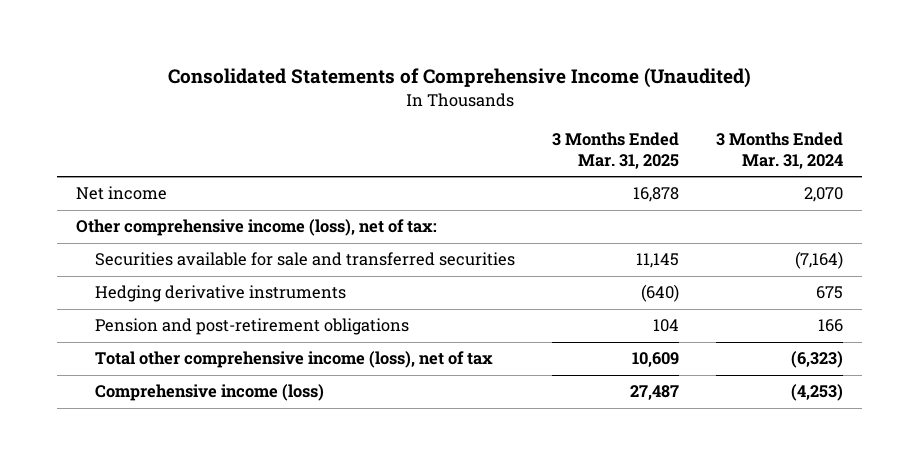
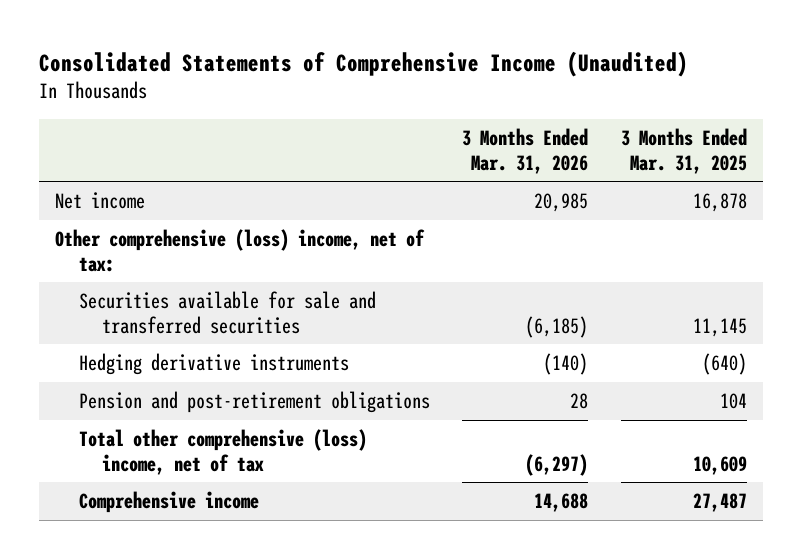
[716,131,844,170] 3 Months Ended Mar. 31, 2024 -> none
none -> [462,127,589,174] 3 Months Ended Mar. 31, 2026
[76,219,438,237] Other comprehensive income (loss), net of tax: -> [55,228,426,272] Other comprehensive (loss) income, net of tax:
[94,351,493,369] Total other comprehensive income (loss), net of tax -> [78,428,367,475] Total other comprehensive (loss) income, net of tax
[94,384,324,402] Comprehensive income (loss) -> [78,490,259,513] Comprehensive income

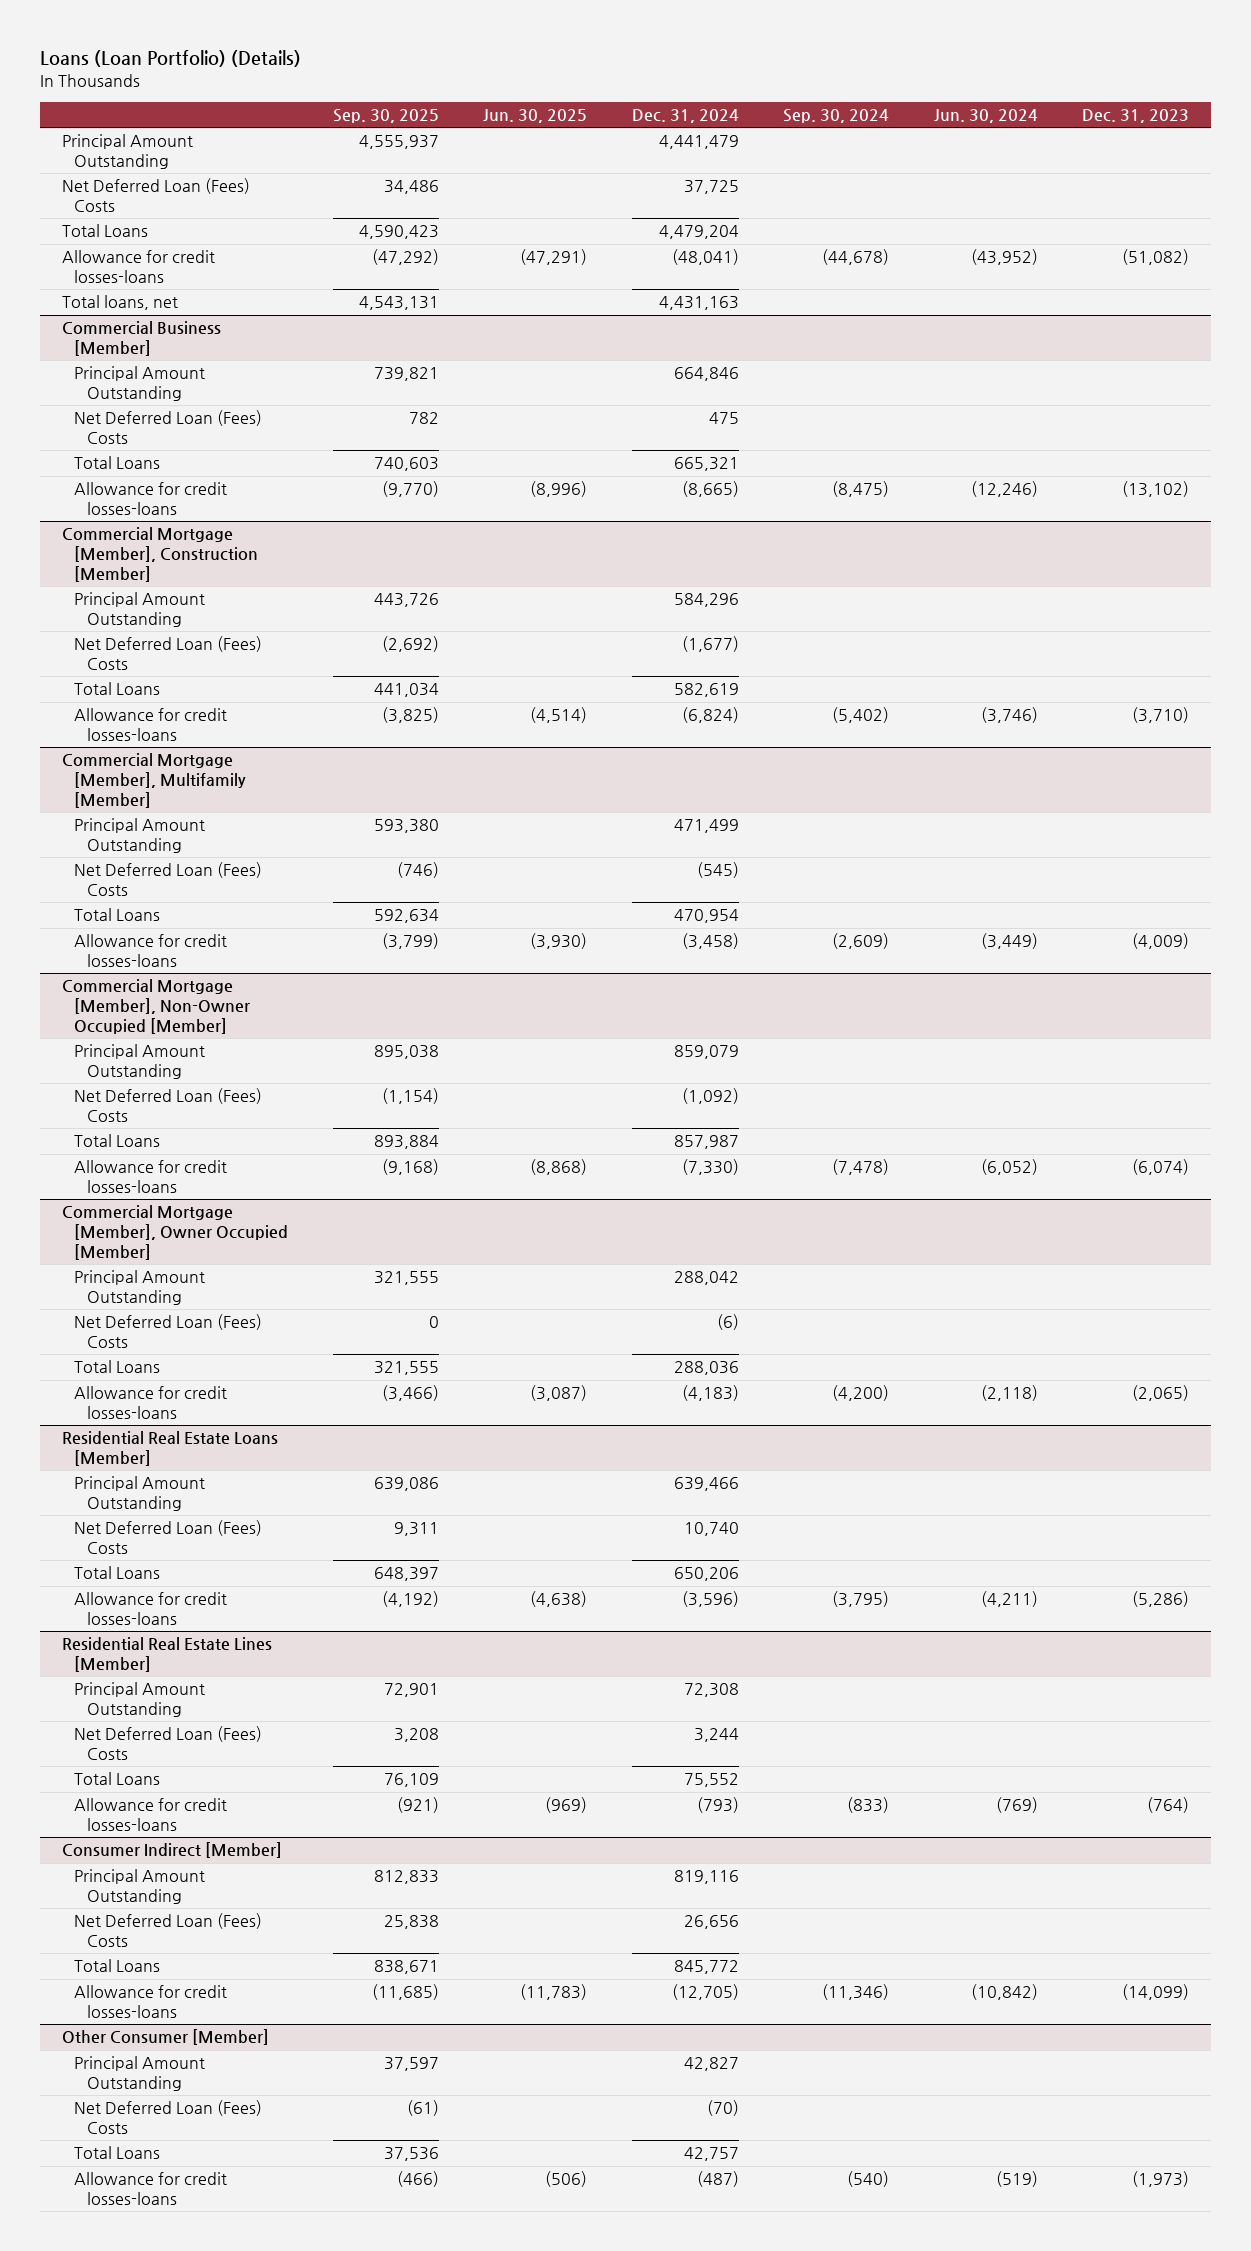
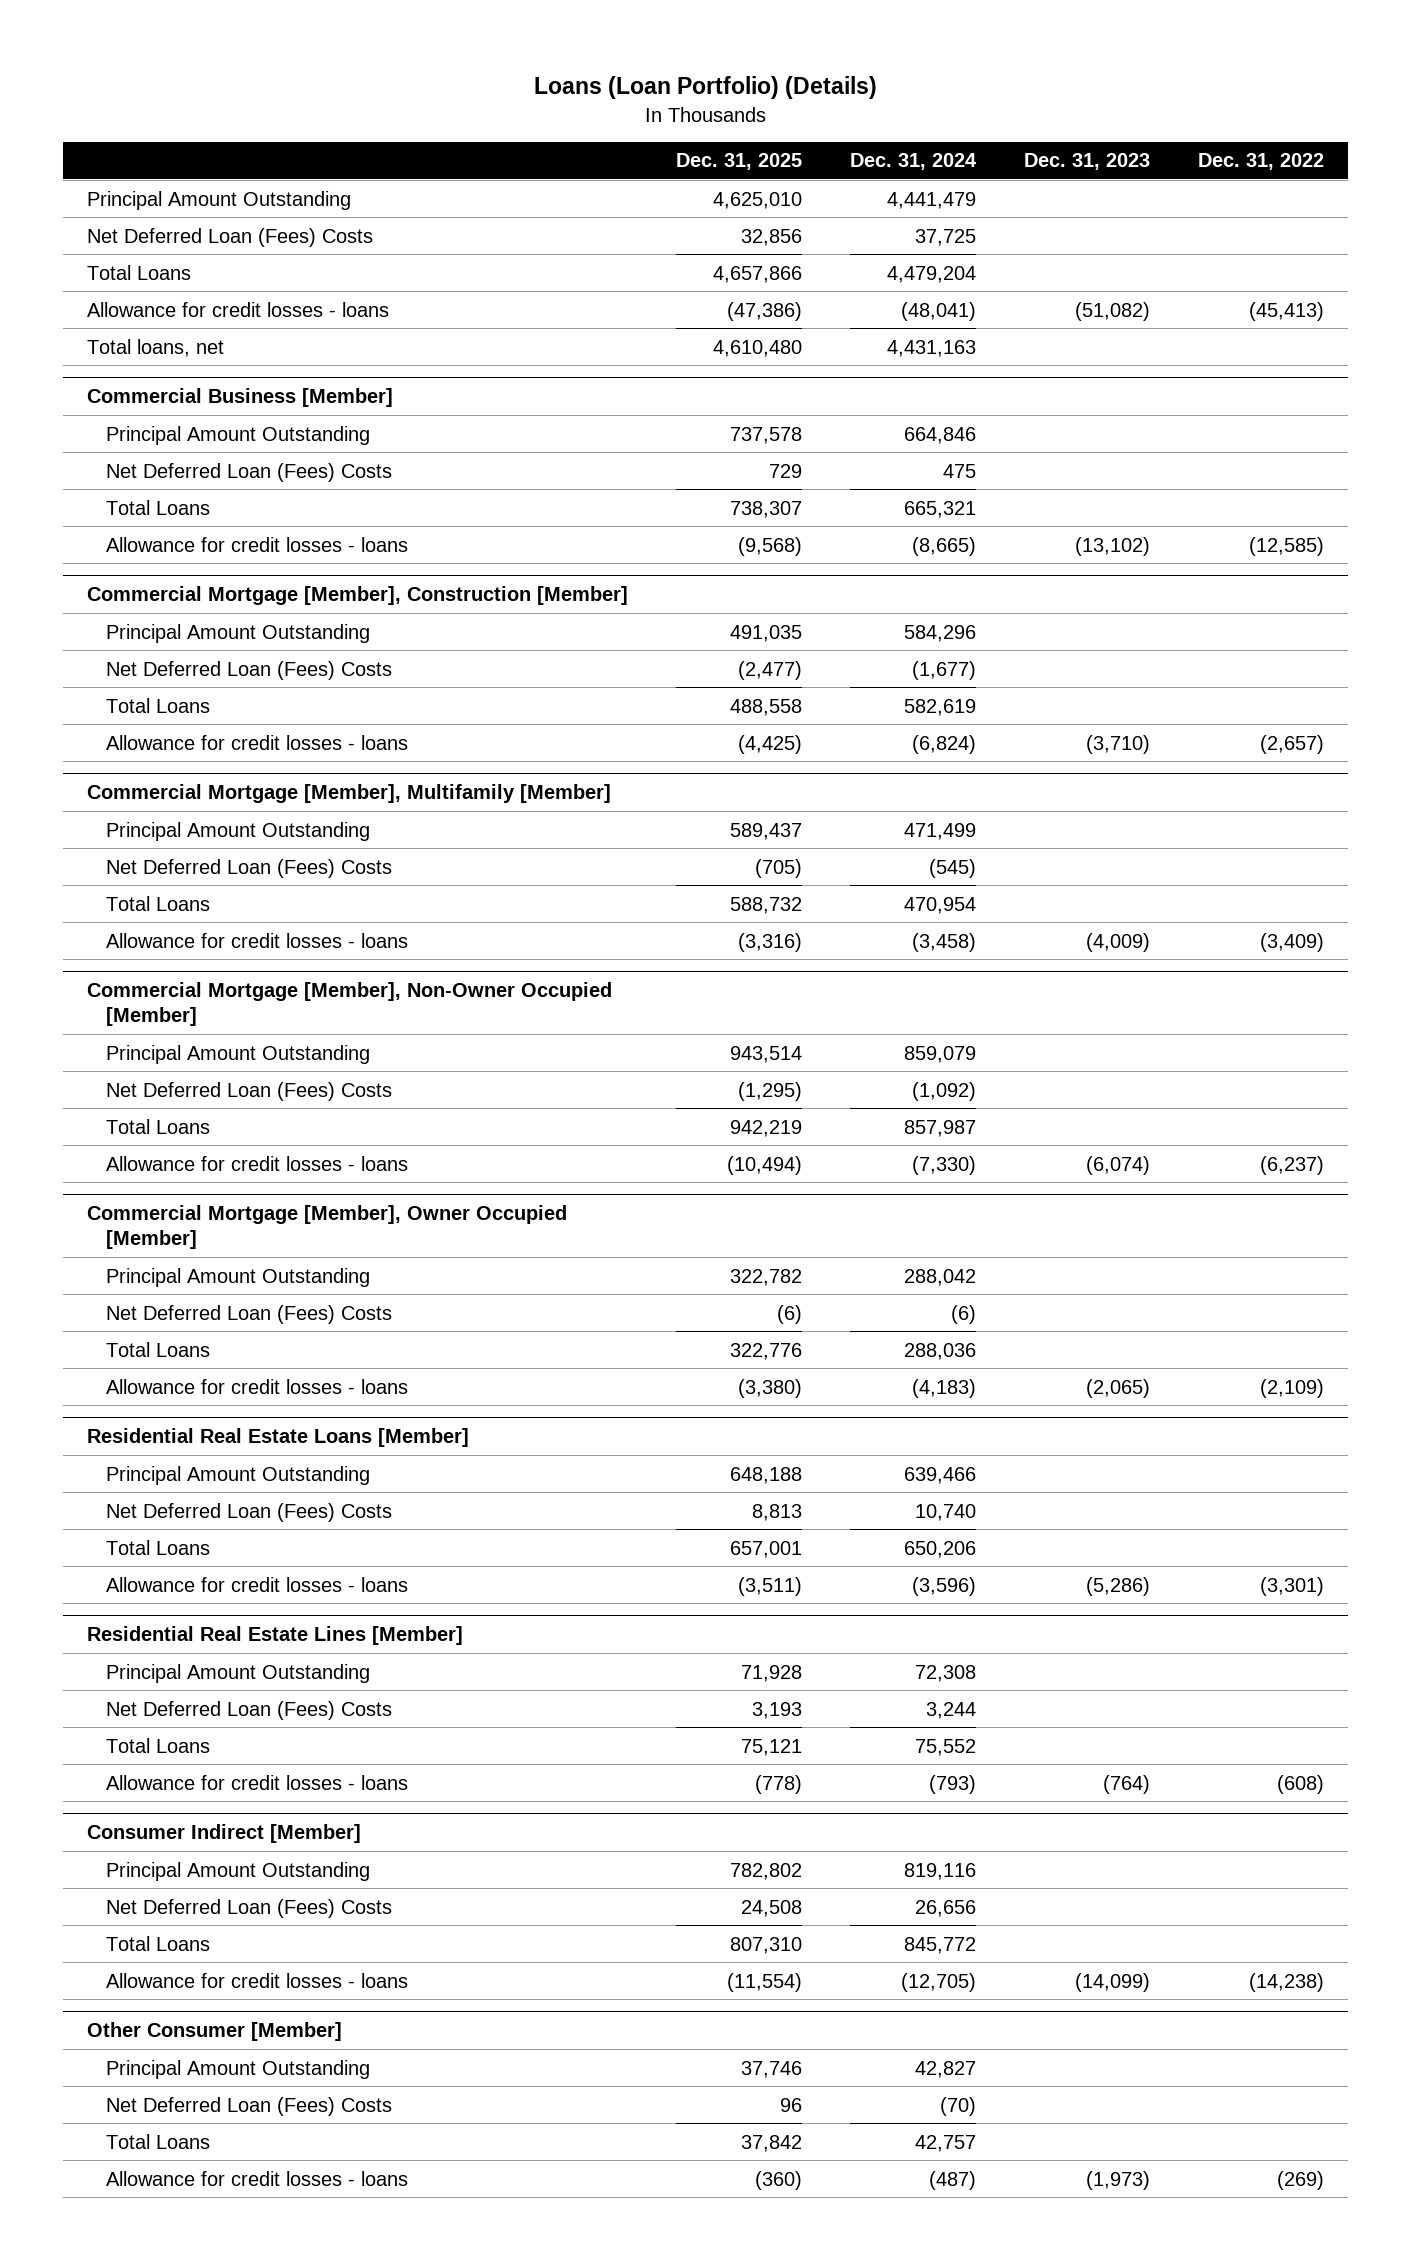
[332,109,439,124] Sep. 30, 2025 -> none
[483,109,588,124] Jun. 30, 2025 -> none
[783,109,890,124] Sep. 30, 2024 -> none
[933,109,1038,124] Jun. 30, 2024 -> none
none -> [676,153,803,171] Dec. 31, 2025
none -> [1197,153,1324,171] Dec. 31, 2022
[62,250,216,284] Allowance for credit losses-loans -> [87,301,390,317] Allowance for credit losses - loans
[74,482,228,516] Allowance for credit losses-loans -> [106,536,409,552] Allowance for credit losses - loans
[74,708,228,742] Allowance for credit losses-loans -> [106,734,409,750] Allowance for credit losses - loans
[74,934,228,968] Allowance for credit losses-loans -> [106,932,409,948] Allowance for credit losses - loans
[74,1160,228,1194] Allowance for credit losses-loans -> [106,1155,409,1171] Allowance for credit losses - loans
[74,1386,228,1420] Allowance for credit losses-loans -> [106,1378,409,1394] Allowance for credit losses - loans
[74,1592,228,1626] Allowance for credit losses-loans -> [106,1576,409,1592] Allowance for credit losses - loans
[74,1798,228,1832] Allowance for credit losses-loans -> [106,1774,409,1790] Allowance for credit losses - loans
[74,1985,228,2019] Allowance for credit losses-loans -> [106,1972,409,1988] Allowance for credit losses - loans
[74,2172,228,2206] Allowance for credit losses-loans -> [106,2170,409,2186] Allowance for credit losses - loans

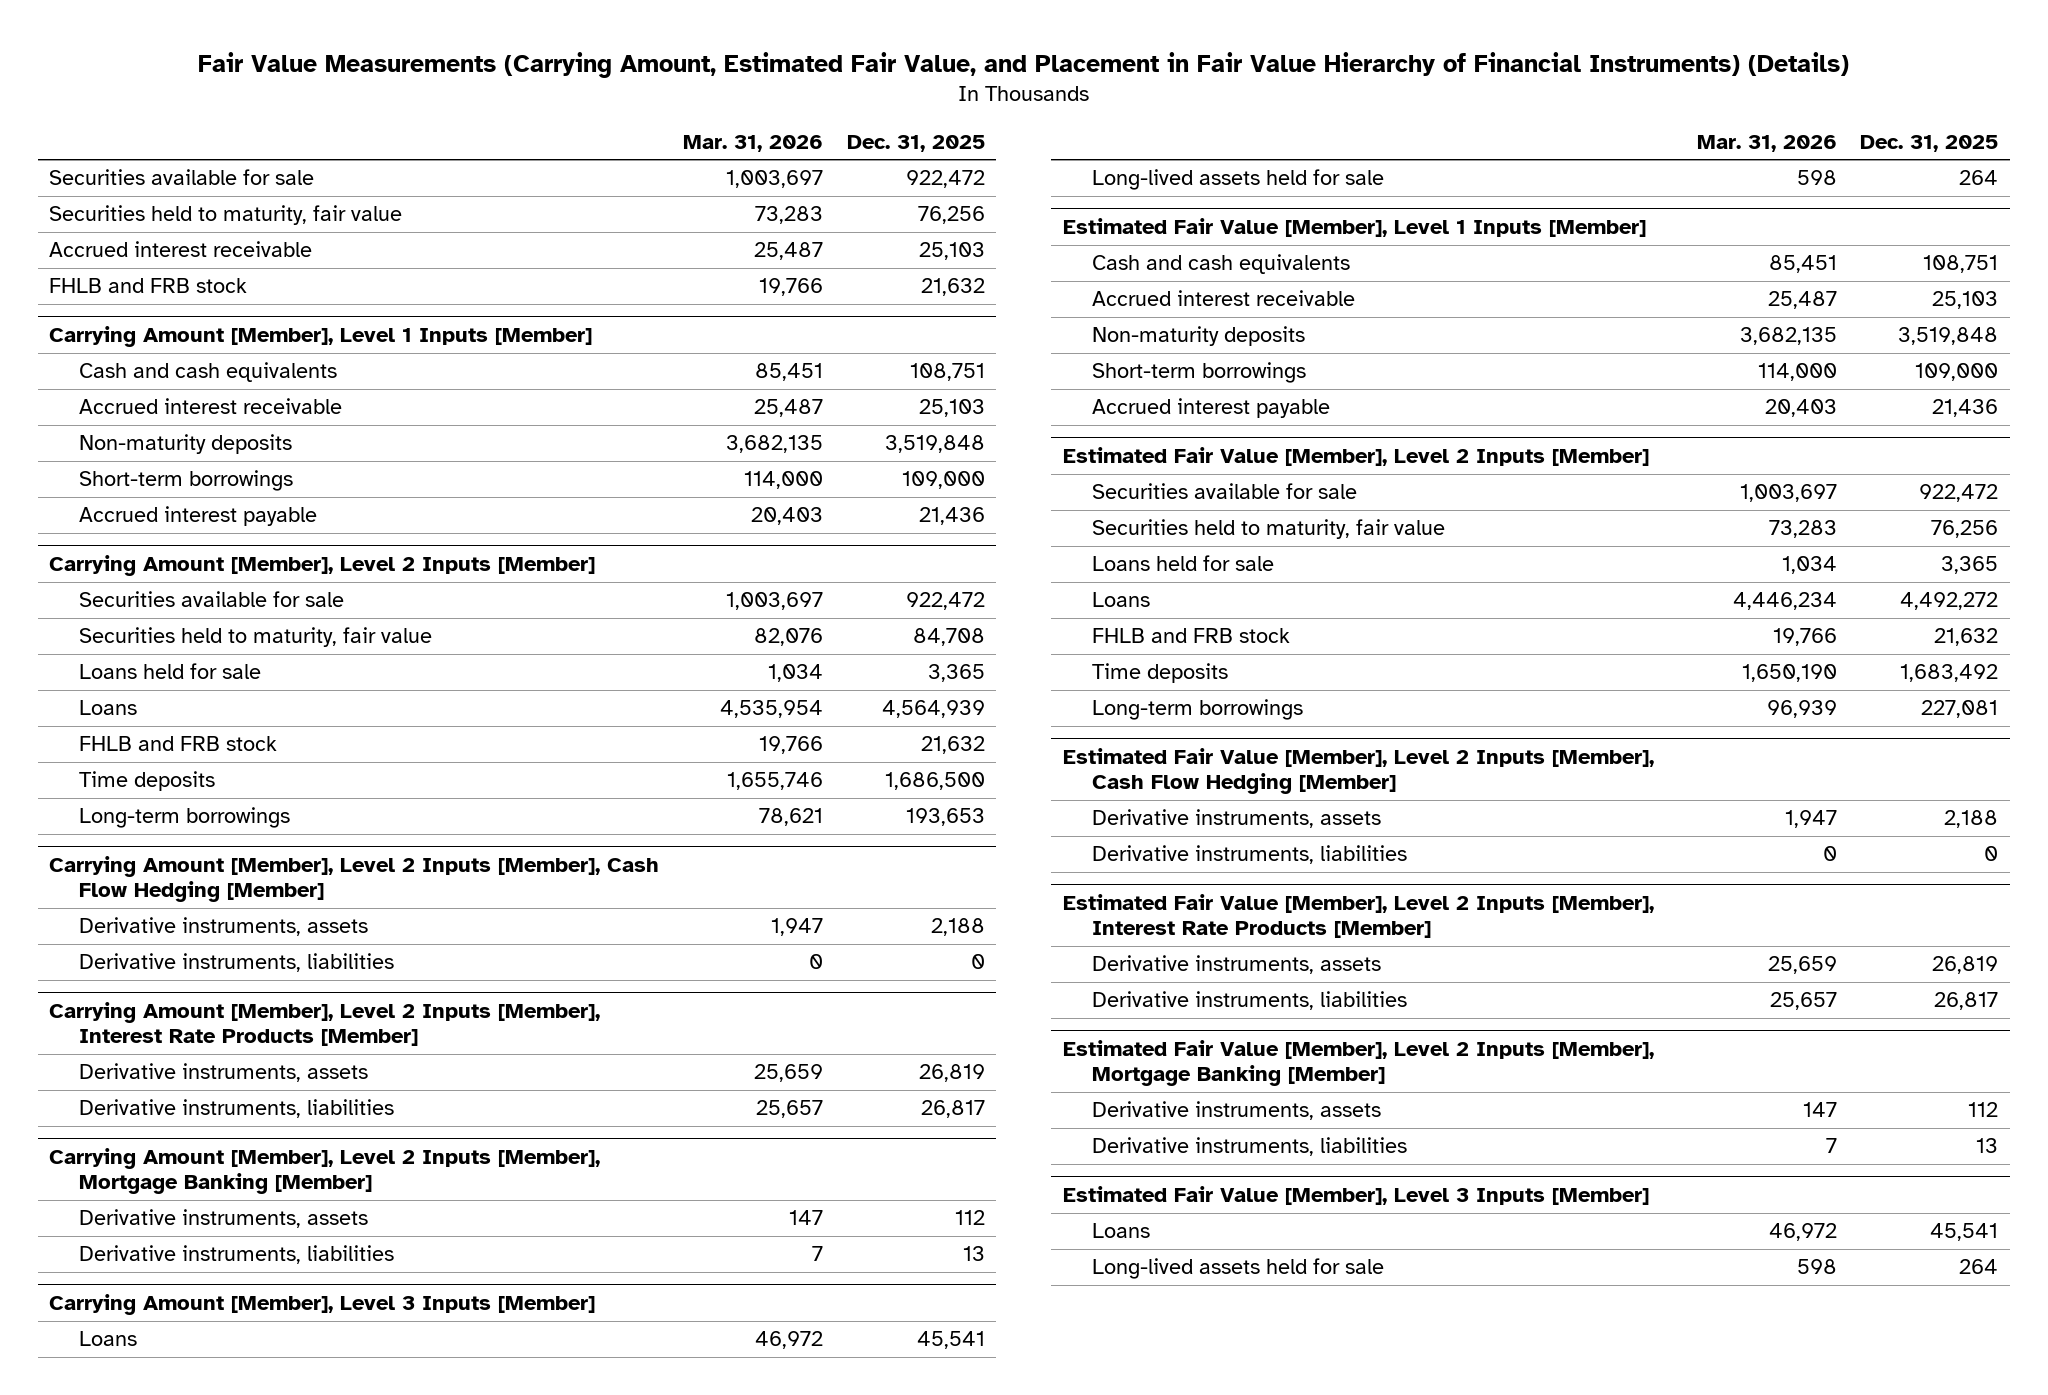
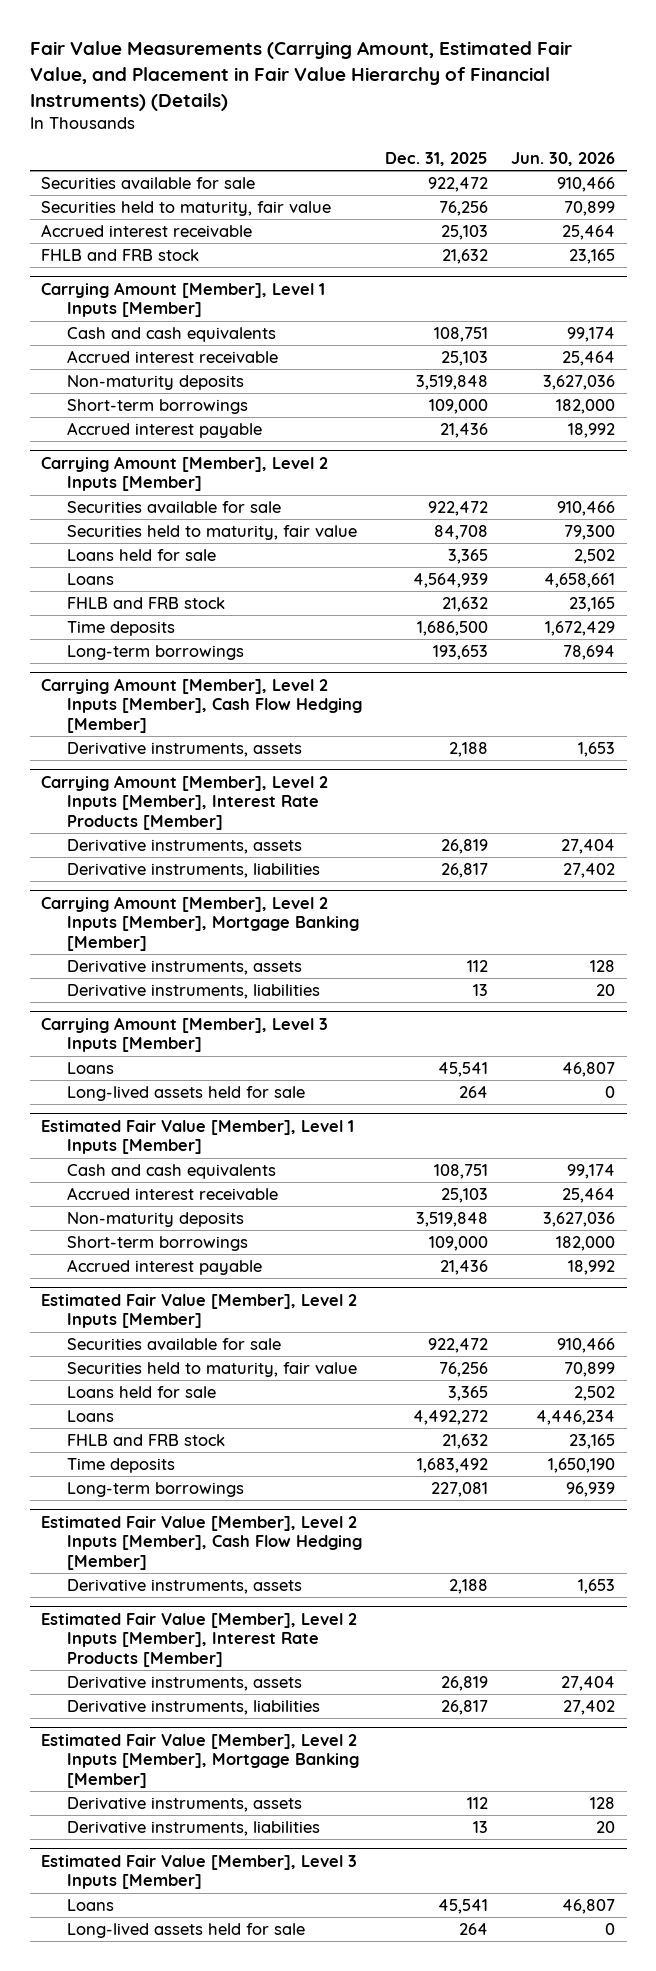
[683,134,824,152] Mar. 31, 2026 -> none
none -> [511,152,616,167] Jun. 30, 2026
[78,953,394,973] Derivative instruments, liabilities -> none
[1092,845,1408,865] Derivative instruments, liabilities -> none

